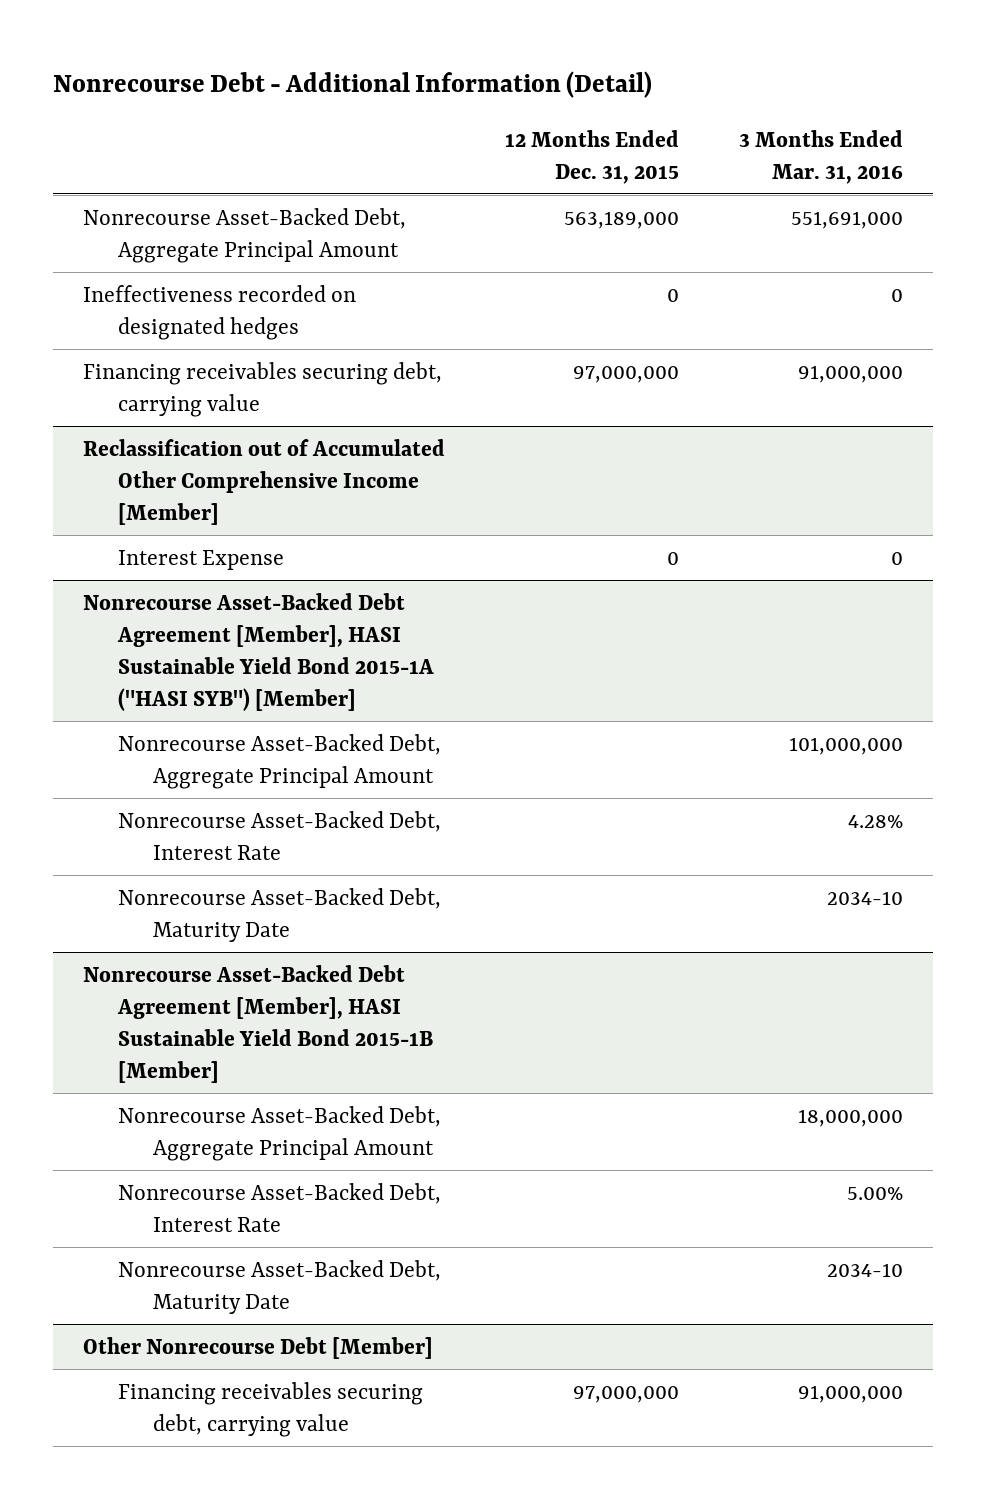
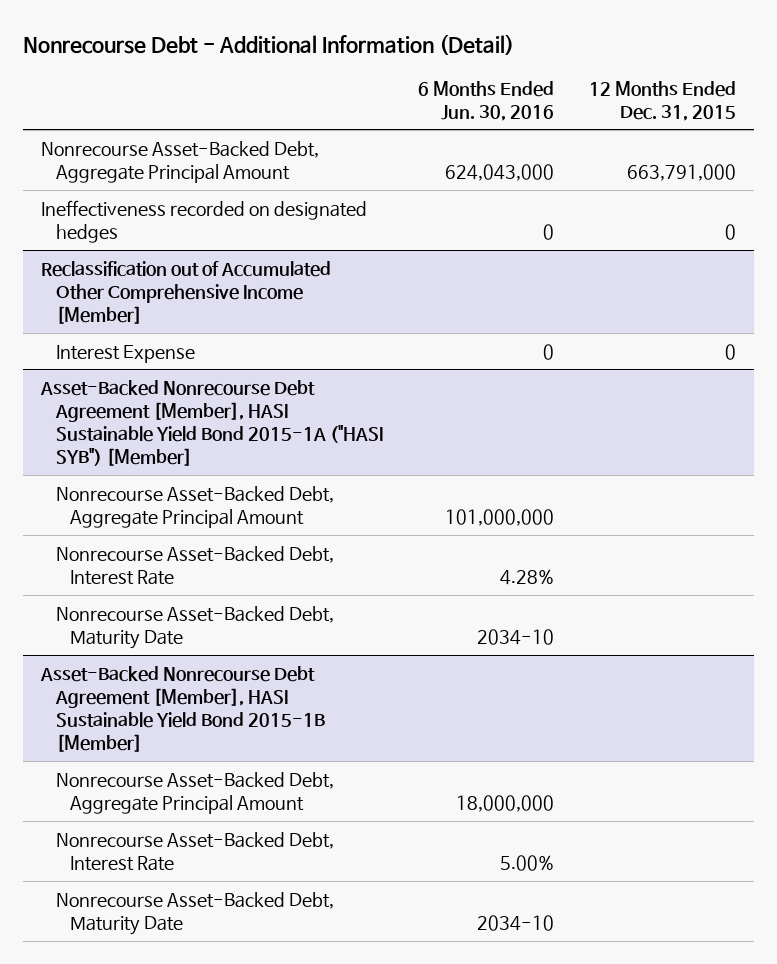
[738,129,903,184] 3 Months Ended Mar. 31, 2016 -> none
none -> [417,80,554,121] 6 Months Ended Jun. 30, 2016
[563,210,679,229] 563,189,000 -> [627,163,737,181] 663,791,000
[82,361,442,417] Financing receivables securing debt, carrying value -> none
[82,592,434,711] Nonrecourse Asset-Backed Debt Agreement [Member], HASI Sustainable Yield Bond 2015-1A ("HASI SYB") [Member] -> [39,379,383,467] Asset-Backed Nonrecourse Debt Agreement [Member], HASI Sustainable Yield Bond 2015-1A ("HASI SYB") [Member]
[82,964,433,1083] Nonrecourse Asset-Backed Debt Agreement [Member], HASI Sustainable Yield Bond 2015-1B [Member] -> [39,665,325,753] Asset-Backed Nonrecourse Debt Agreement [Member], HASI Sustainable Yield Bond 2015-1B [Member]
[82,1336,433,1359] Other Nonrecourse Debt [Member] -> none
[117,1381,423,1437] Financing receivables securing debt, carrying value -> none

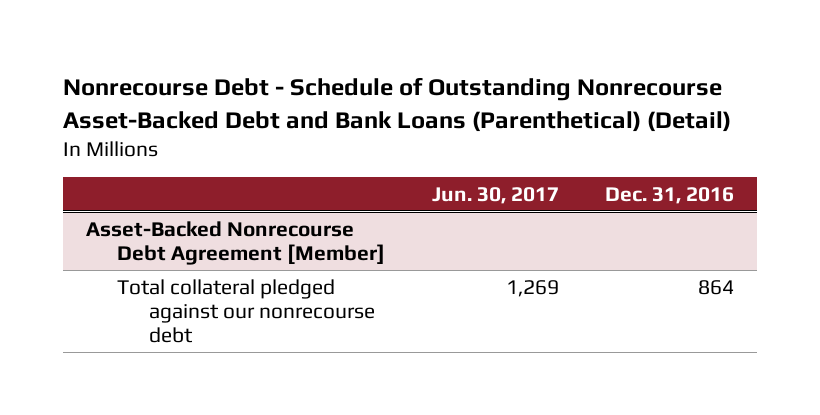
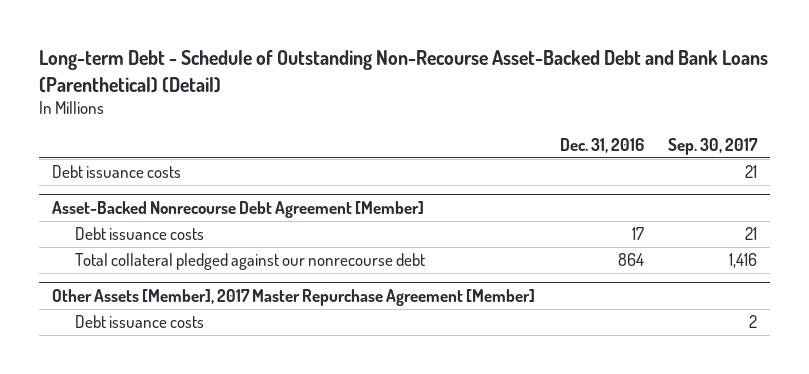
[62,77,731,132] Nonrecourse Debt - Schedule of Outstanding Nonrecourse Asset-Backed Debt and Bank Loans (Parenthetical) (Detail) -> [39,50,769,93] Long-term Debt - Schedule of Outstanding Non-Recourse Asset-Backed Debt and Bank Loans (Parenthetical) (Detail)
[431,186,559,204] Jun. 30, 2017 -> none
none -> [668,137,759,155] Sep. 30, 2017
none -> [51,165,181,179] Debt issuance costs
none -> [74,227,204,241] Debt issuance costs
none -> [51,289,535,307] Other Assets [Member], 2017 Master Repurchase Agreement [Member]
none -> [74,315,204,329] Debt issuance costs

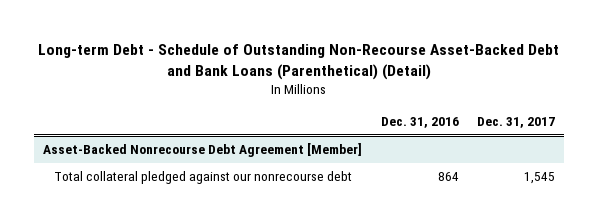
[668,137,759,155] Sep. 30, 2017 -> none
none -> [477,116,556,128] Dec. 31, 2017
[51,165,181,179] Debt issuance costs -> none
[74,227,204,241] Debt issuance costs -> none
[51,289,535,307] Other Assets [Member], 2017 Master Repurchase Agreement [Member] -> none
[74,315,204,329] Debt issuance costs -> none

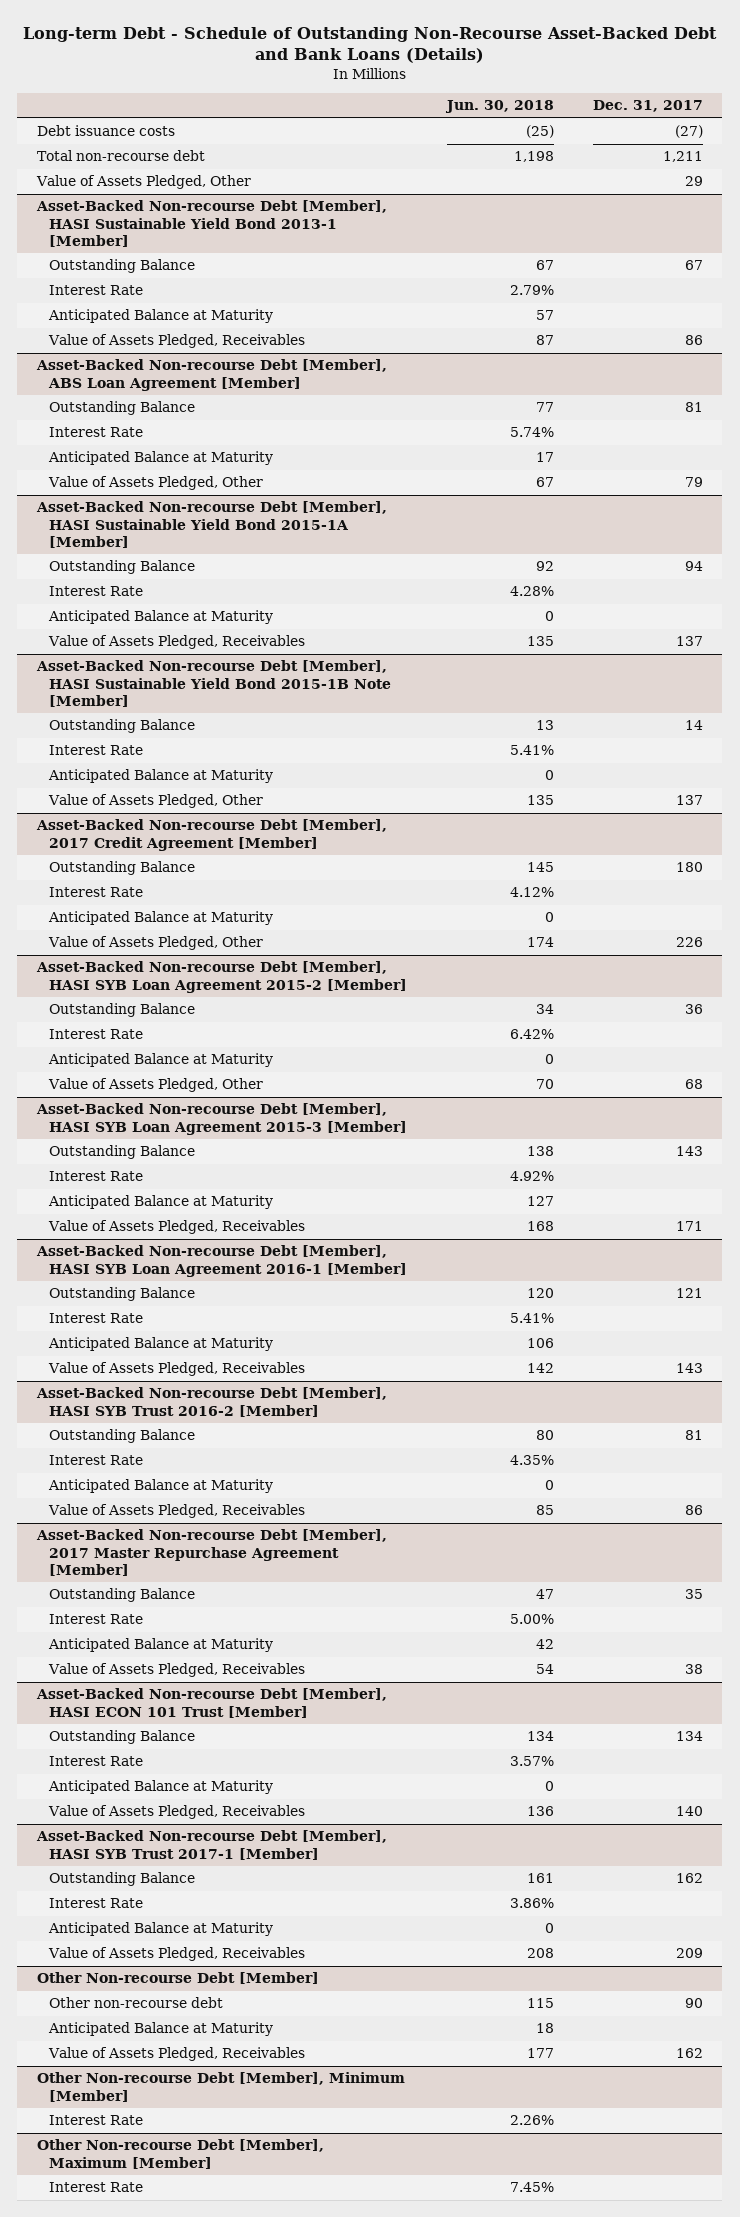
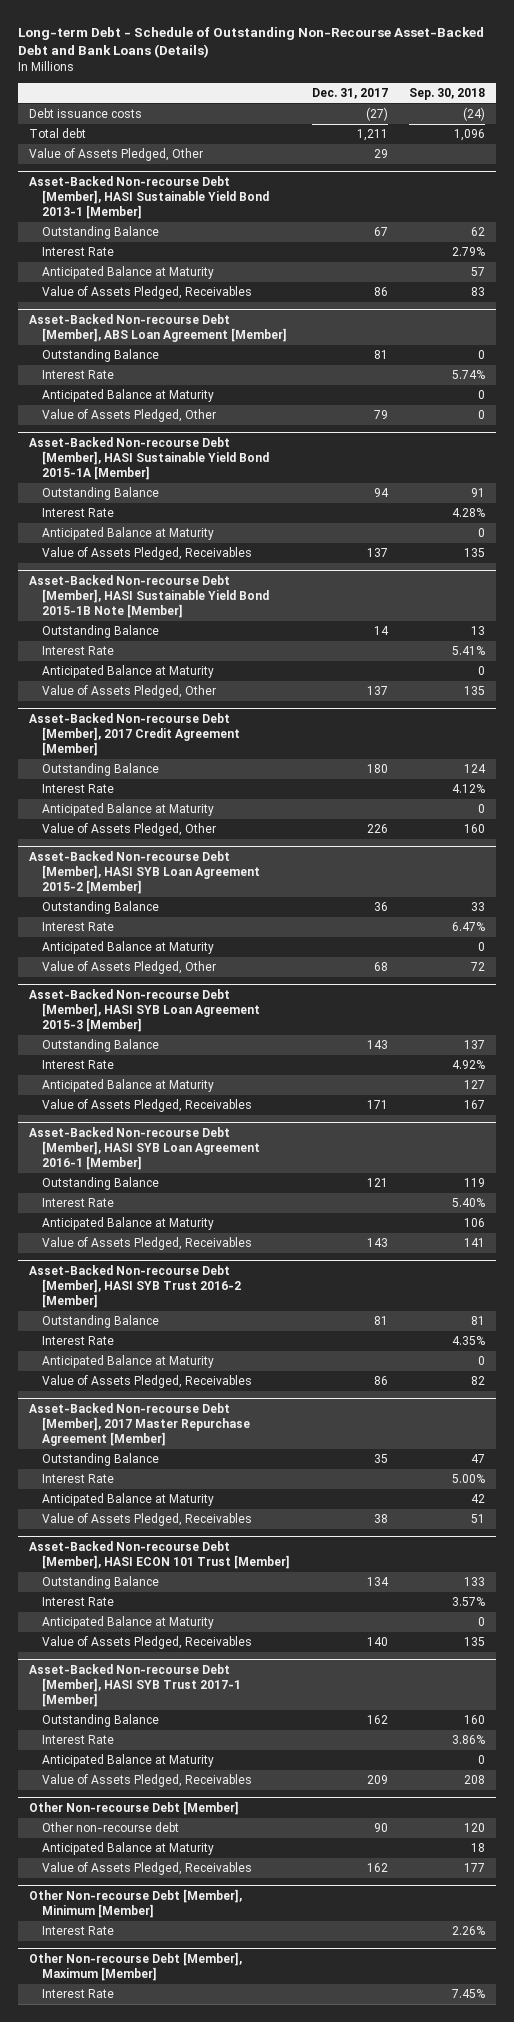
[444,100,554,114] Jun. 30, 2018 -> none
none -> [409,88,486,101] Sep. 30, 2018
[36,150,205,162] Total non-recourse debt -> [29,128,87,139] Total debt

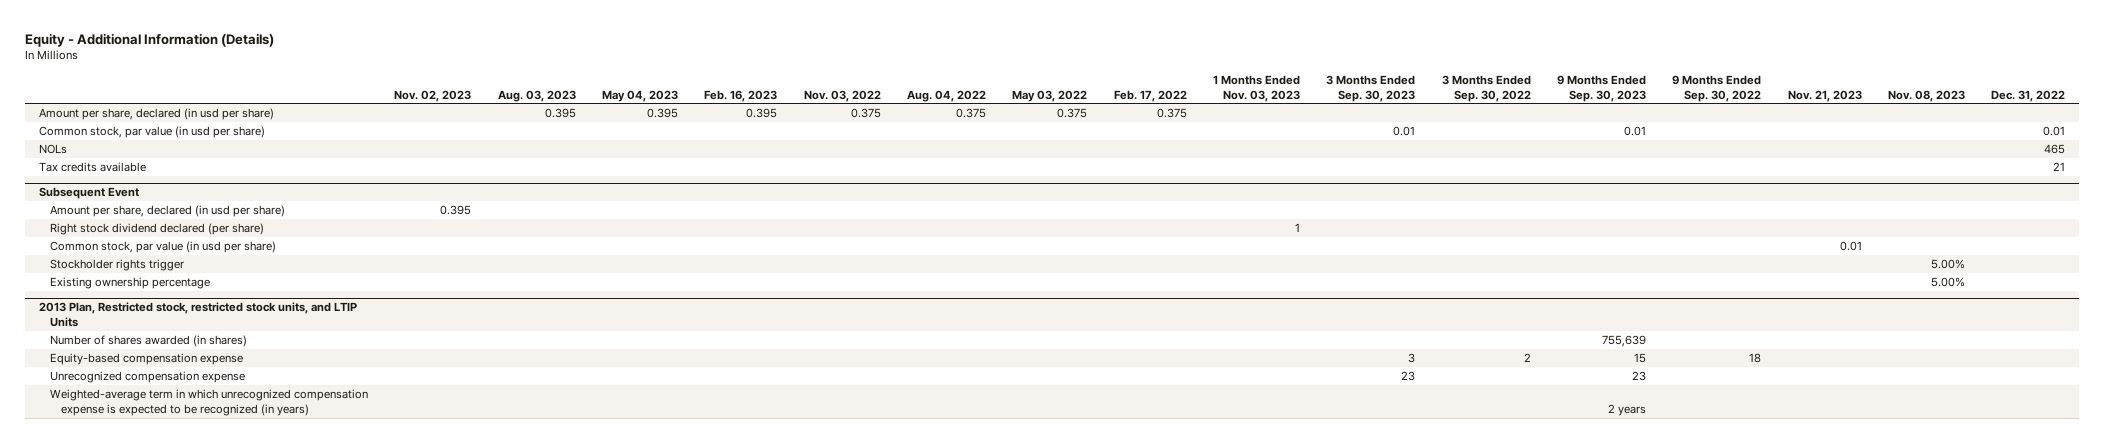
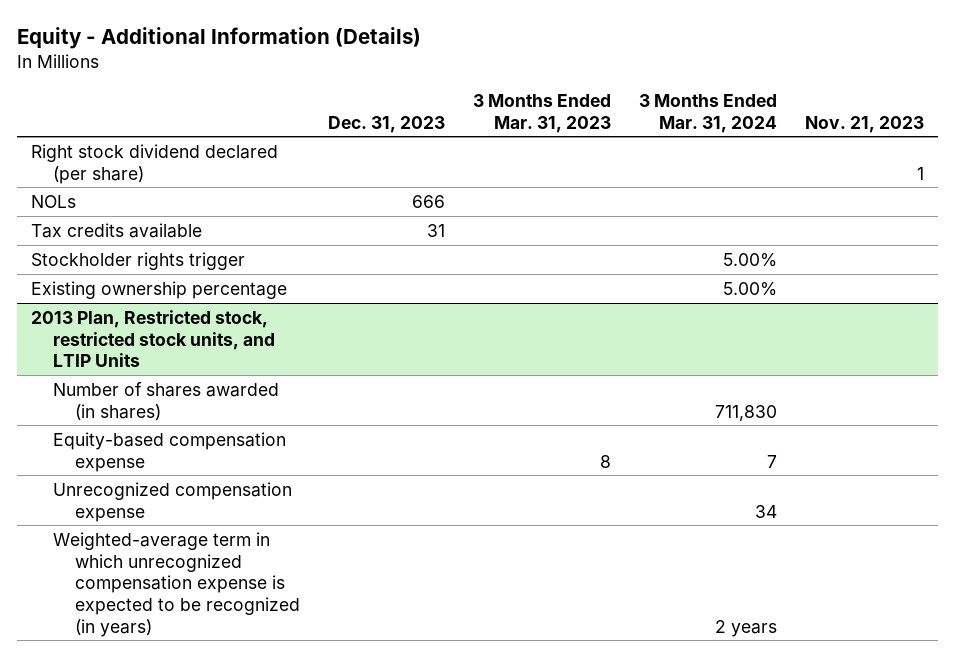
[394,89,472,102] Nov. 02, 2023 -> none
[497,89,576,102] Aug. 03, 2023 -> none
[601,89,678,102] May 04, 2023 -> none
[704,89,778,102] Feb. 16, 2023 -> none
[803,89,881,102] Nov. 03, 2022 -> none
[906,89,986,102] Aug. 04, 2022 -> none
[1012,89,1088,102] May 03, 2022 -> none
[1113,89,1187,102] Feb. 17, 2022 -> none
[1213,74,1301,102] 1 Months Ended Nov. 03, 2023 -> none
[1326,74,1416,102] 3 Months Ended Sep. 30, 2023 -> none
[1441,74,1531,102] 3 Months Ended Sep. 30, 2022 -> none
[1557,74,1647,102] 9 Months Ended Sep. 30, 2023 -> none
[1672,74,1762,102] 9 Months Ended Sep. 30, 2022 -> none
[1888,89,1966,102] Nov. 08, 2023 -> none
[1991,89,2066,102] Dec. 31, 2022 -> none
none -> [328,115,446,133] Dec. 31, 2023
none -> [472,93,611,133] 3 Months Ended Mar. 31, 2023
none -> [638,93,777,133] 3 Months Ended Mar. 31, 2024
[38,107,274,120] Amount per share, declared (in usd per share) -> none
[38,125,265,138] Common stock, par value (in usd per share) -> none
none -> [30,143,278,184] Right stock dividend declared (per share)
[38,187,139,200] Subsequent Event -> none
[49,204,285,217] Amount per share, declared (in usd per share) -> none
[49,222,264,235] Right stock dividend declared (per share) -> none
[49,240,276,253] Common stock, par value (in usd per share) -> none
[49,258,184,271] Stockholder rights trigger -> none
[49,276,210,289] Existing ownership percentage -> none
none -> [30,251,245,270] Stockholder rights trigger
none -> [30,280,287,299] Existing ownership percentage

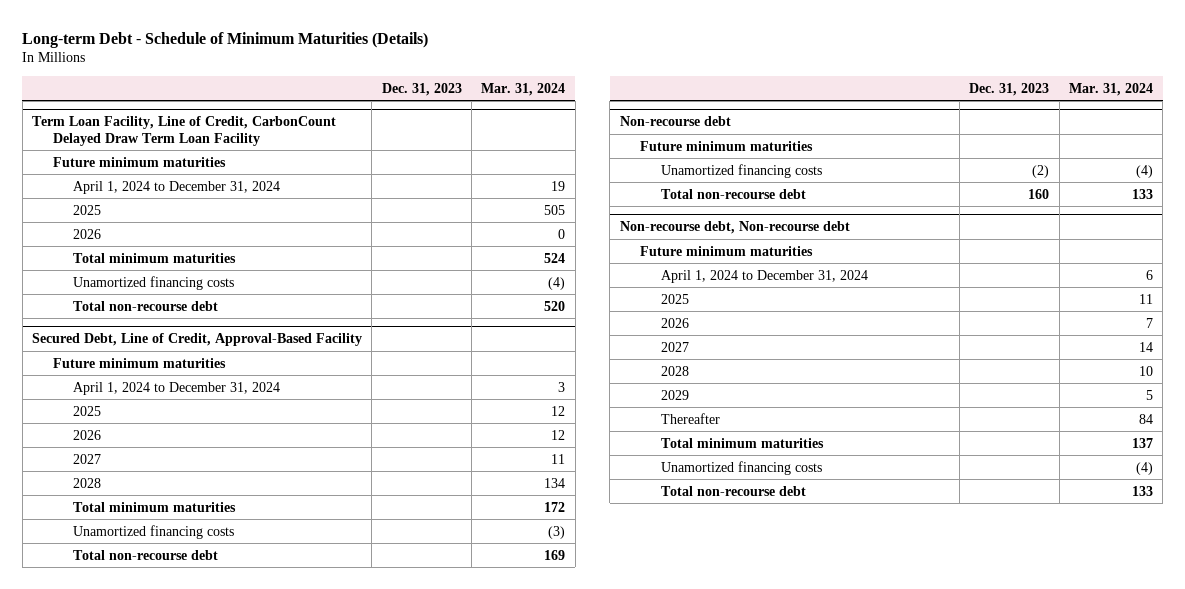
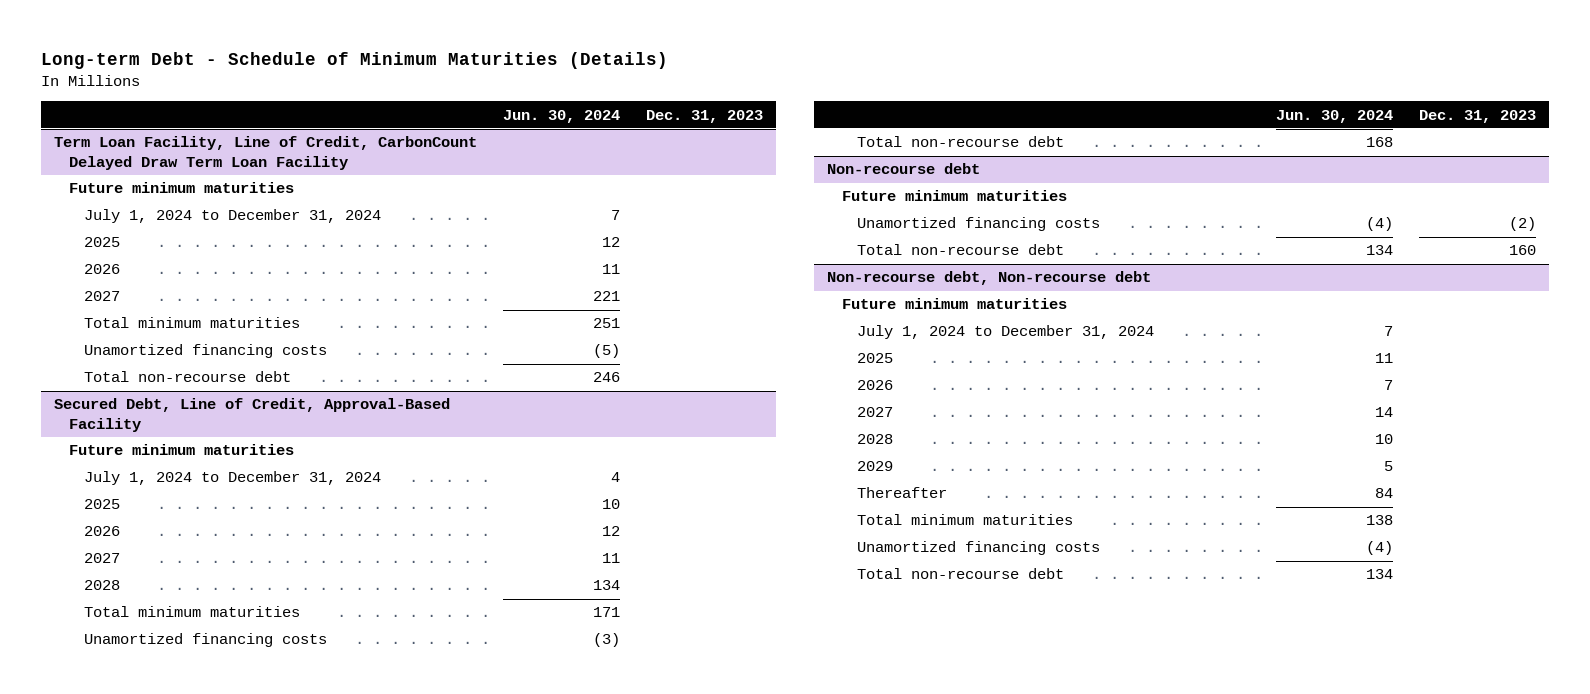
[481,82,566,96] Mar. 31, 2024 -> none
none -> [502,109,620,123] Jun. 30, 2024
[73,180,281,194] April 1, 2024 to December 31, 2024 -> [83,209,381,224] July 1, 2024 to December 31, 2024
none -> [83,291,120,302] 2027
[73,381,281,395] April 1, 2024 to December 31, 2024 -> [83,471,381,486] July 1, 2024 to December 31, 2024
[660,269,868,283] April 1, 2024 to December 31, 2024 -> [856,325,1154,340] July 1, 2024 to December 31, 2024

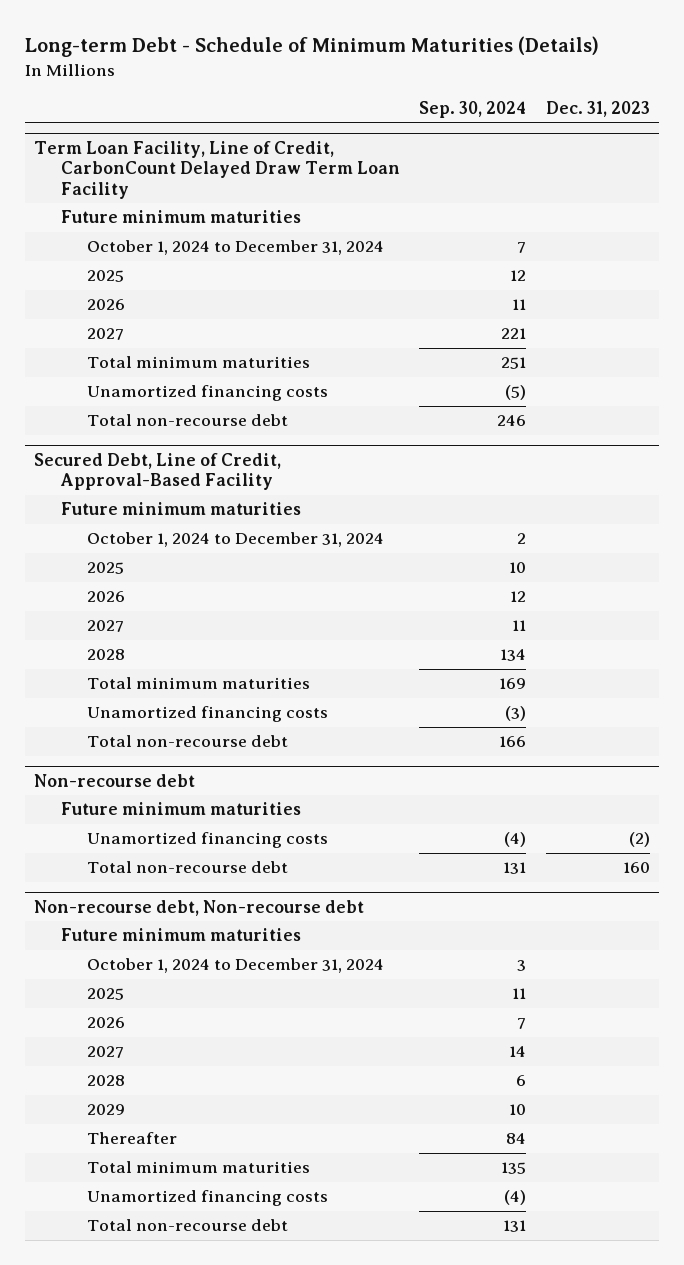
[502,109,620,123] Jun. 30, 2024 -> none
none -> [419,100,527,118] Sep. 30, 2024
[83,209,381,224] July 1, 2024 to December 31, 2024 -> [87,240,385,256] October 1, 2024 to December 31, 2024
[83,471,381,486] July 1, 2024 to December 31, 2024 -> [87,532,385,548] October 1, 2024 to December 31, 2024
[856,325,1154,340] July 1, 2024 to December 31, 2024 -> [87,958,385,974] October 1, 2024 to December 31, 2024

